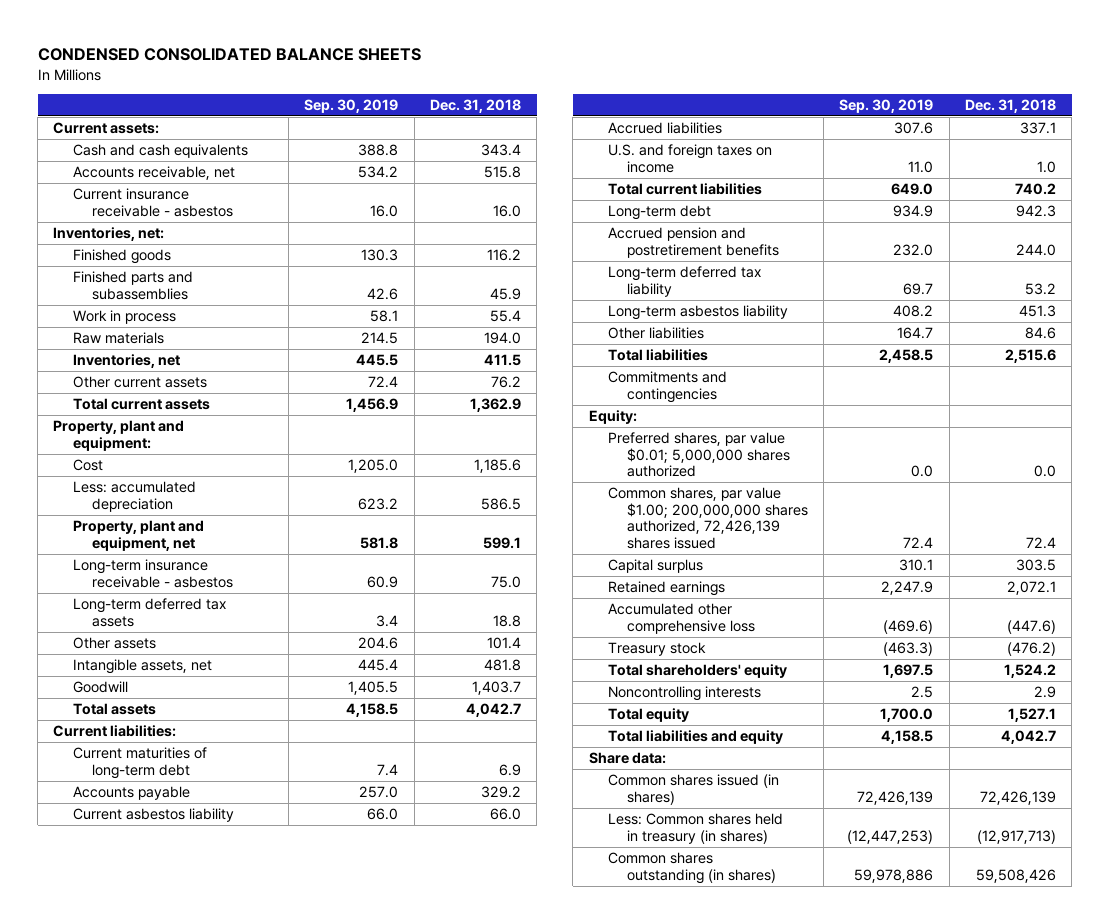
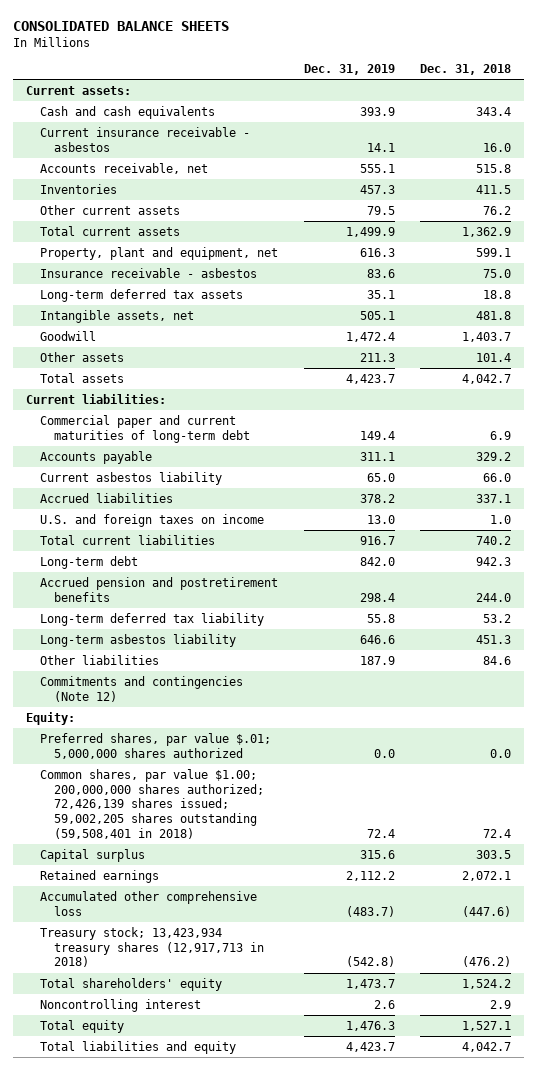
[37,48,421,62] CONDENSED CONSOLIDATED BALANCE SHEETS -> [13,21,230,32] CONSOLIDATED BALANCE SHEETS
[304,99,399,114] Sep. 30, 2019 -> none
none -> [303,64,395,76] Dec. 31, 2019
[53,227,165,242] Inventories, net: -> none
[72,249,171,265] Finished goods -> none
[72,271,193,300] Finished parts and subassemblies -> none
[72,310,176,325] Work in process -> none
[72,332,164,345] Raw materials -> none
[72,166,235,181] Accounts receivable, net -> [40,162,209,174] Accounts receivable, net
[72,354,180,369] Inventories, net -> [40,183,118,194] Inventories
[53,420,185,451] Property, plant and equipment: -> none
[72,459,103,472] Cost -> none
[72,481,196,512] Less: accumulated depreciation -> none
[72,559,233,588] Long-term insurance receivable - asbestos -> [40,267,258,278] Insurance receivable - asbestos
[72,637,156,650] Other assets -> [40,351,125,362] Other assets
[72,747,207,779] Current maturities of long-term debt -> [40,414,251,443] Commercial paper and current maturities of long-term debt
[607,349,708,362] Total liabilities -> none
[607,371,727,403] Commitments and contingencies -> [40,675,244,702] Commitments and contingencies (Note 12)
[607,432,790,478] Preferred shares, par value $0.01; 5,000,000 shares authorized -> [40,732,272,759] Preferred shares, par value $.01; 5,000,000 shares authorized
[607,487,808,550] Common shares, par value $1.00; 200,000,000 shares authorized, 72,426,139 shares issued -> [40,768,265,839] Common shares, par value $1.00; 200,000,000 shares authorized; 72,426,139 shares issued; 59,002,205 shares outstanding (59,508,401 in 2018)
[607,642,706,657] Treasury stock -> [40,926,265,968] Treasury stock; 13,423,934 treasury shares (12,917,713 in 2018)
[607,686,761,702] Noncontrolling interests -> [40,998,202,1012] Noncontrolling interest
[588,752,666,765] Share data: -> none
[607,774,779,805] Common shares issued (in shares) -> none
[607,813,783,844] Less: Common shares held in treasury (in shares) -> none
[607,852,776,884] Common shares outstanding (in shares) -> none

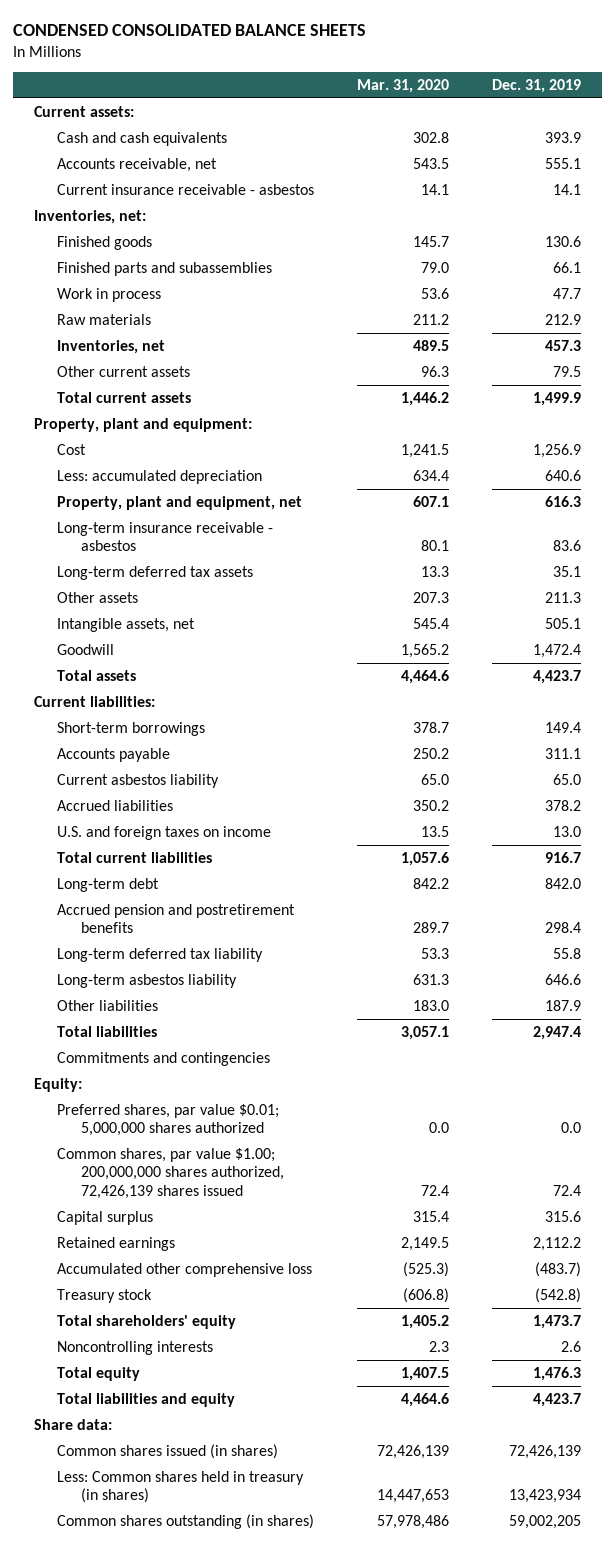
[13,21,230,32] CONSOLIDATED BALANCE SHEETS -> [12,24,366,37] CONDENSED CONSOLIDATED BALANCE SHEETS
[420,64,512,76] Dec. 31, 2018 -> none
none -> [357,79,450,94] Mar. 31, 2020
[40,126,251,152] Current insurance receivable - asbestos -> [57,183,315,195] Current insurance receivable - asbestos
none -> [33,209,146,224] Inventories, net:
none -> [57,235,153,250] Finished goods
none -> [57,261,273,276] Finished parts and subassemblies
none -> [57,287,162,302] Work in process
none -> [57,313,152,325] Raw materials
[40,183,118,194] Inventories -> [57,339,166,354] Inventories, net
none -> [33,417,252,432] Property, plant and equipment:
none -> [57,443,87,455] Cost
none -> [57,469,263,484] Less: accumulated depreciation
[40,267,258,278] Insurance receivable - asbestos -> [57,521,274,552] Long-term insurance receivable - asbestos
[40,351,125,362] Other assets -> [57,591,139,603] Other assets
[40,414,251,443] Commercial paper and current maturities of long-term debt -> [57,721,206,736] Short-term borrowings
none -> [57,1025,158,1037] Total liabilities
[40,675,244,702] Commitments and contingencies (Note 12) -> [57,1051,271,1066] Commitments and contingencies
[40,732,272,759] Preferred shares, par value $.01; 5,000,000 shares authorized -> [57,1103,280,1137] Preferred shares, par value $0.01; 5,000,000 shares authorized
[40,768,265,839] Common shares, par value $1.00; 200,000,000 shares authorized; 72,426,139 shares issued; 59,002,205 shares outstanding (59,508,401 in 2018) -> [57,1147,285,1199] Common shares, par value $1.00; 200,000,000 shares authorized, 72,426,139 shares issued
[40,926,265,968] Treasury stock; 13,423,934 treasury shares (12,917,713 in 2018) -> [57,1288,153,1303] Treasury stock
[40,998,202,1012] Noncontrolling interest -> [57,1340,214,1355] Noncontrolling interests
none -> [33,1418,112,1430] Share data:
none -> [57,1443,279,1459] Common shares issued (in shares)
none -> [57,1470,305,1504] Less: Common shares held in treasury (in shares)
none -> [57,1513,315,1529] Common shares outstanding (in shares)

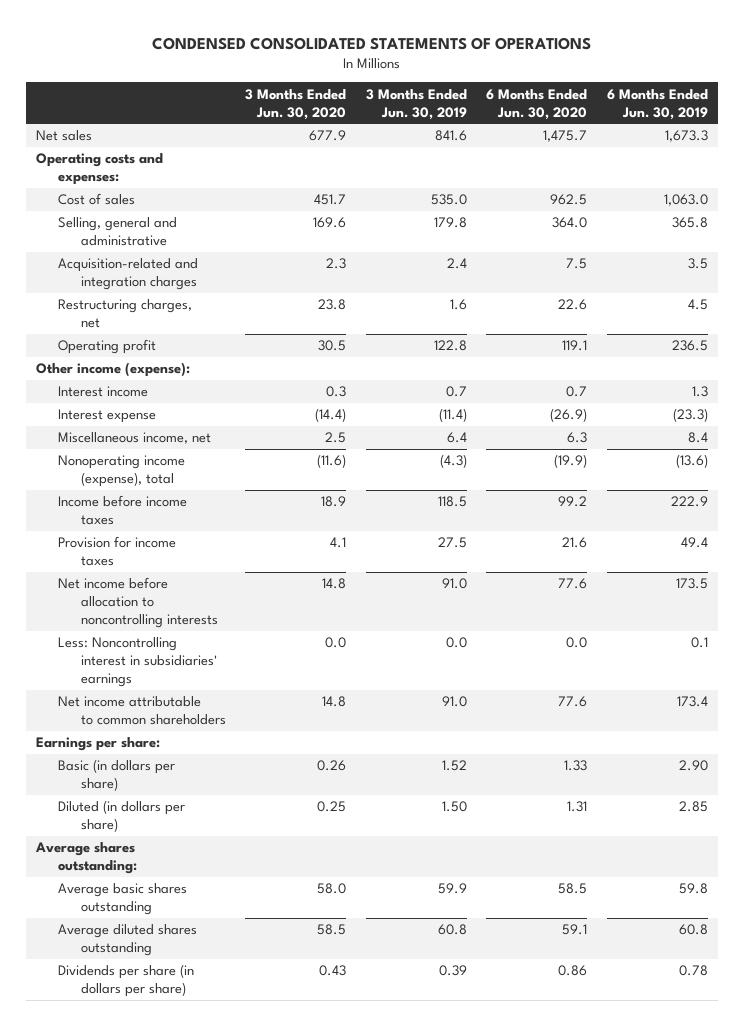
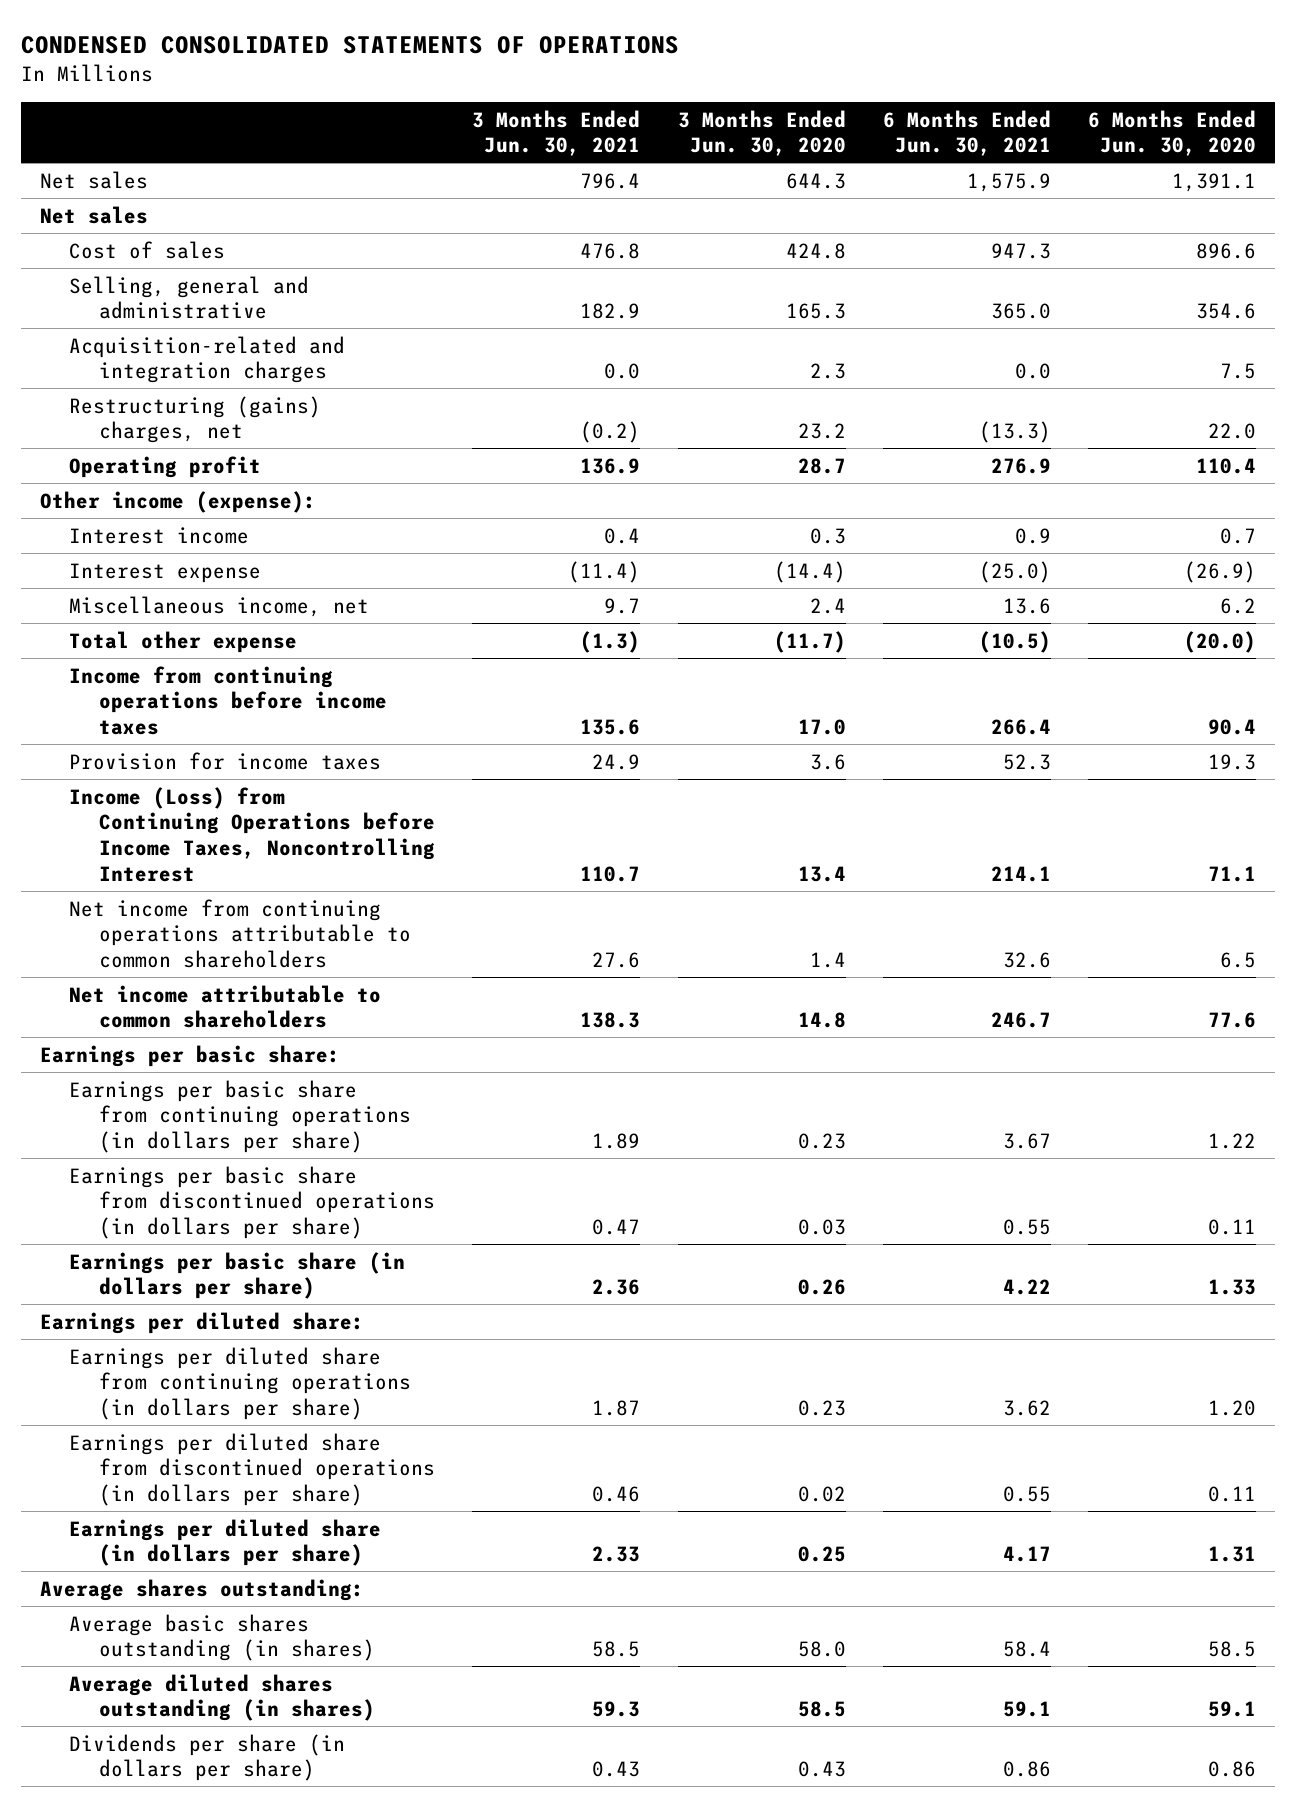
[365,88,467,120] 3 Months Ended Jun. 30, 2019 -> none
[607,88,709,120] 6 Months Ended Jun. 30, 2019 -> none
none -> [472,109,641,157] 3 Months Ended Jun. 30, 2021
none -> [882,109,1051,157] 6 Months Ended Jun. 30, 2021
[309,130,347,142] 677.9 -> [785,172,846,189] 644.3
[543,130,588,143] 1,475.7 -> [1172,172,1257,192] 1,391.1
[35,153,163,186] Operating costs and expenses: -> [39,205,148,224] Net sales
[314,194,347,206] 451.7 -> [785,242,846,259] 424.8
[550,194,588,206] 962.5 -> [1196,242,1257,259] 896.6
[313,217,347,229] 169.6 -> [785,303,846,320] 165.3
[552,217,588,229] 364.0 -> [1196,303,1257,320] 354.6
[58,299,193,329] Restructuring charges, net -> [69,395,322,444] Restructuring (gains) charges, net
[318,299,347,311] 23.8 -> [797,423,846,440] 23.2
[558,299,588,311] 22.6 -> [1208,423,1257,440] 22.0
[318,340,347,352] 30.5 -> [797,457,846,474] 28.7
[562,340,588,352] 119.1 -> [1196,457,1257,474] 110.4
[58,577,218,629] Net income before allocation to noncontrolling interests -> none
[58,637,217,688] Less: Noncontrolling interest in subsidiaries' earnings -> none
[325,432,347,444] 2.5 -> [809,597,846,614] 2.4
[567,432,588,444] 6.3 -> [1220,597,1257,614] 6.2
[58,455,186,488] Nonoperating income (expense), total -> [69,630,298,653] Total other expense
[317,454,347,469] (11.6) -> [773,630,846,653] (11.7)
[554,454,588,469] (19.9) -> [1184,630,1257,653] (20.0)
[58,495,188,526] Income before income taxes -> [69,665,388,735] Income from continuing operations before income taxes
[321,496,347,508] 18.9 -> [797,718,846,735] 17.0
[558,496,588,508] 99.2 -> [1208,718,1257,735] 90.4
[330,537,347,549] 4.1 -> [809,753,846,770] 3.6
[562,537,588,549] 21.6 -> [1208,753,1257,770] 19.3
none -> [69,786,436,882] Income (Loss) from Continuing Operations before Income Taxes, Noncontrolling Interest
none -> [69,898,412,968] Net income from continuing operations attributable to common shareholders
[35,737,160,752] Earnings per share: -> [39,1044,340,1067] Earnings per basic share:
none -> [69,1079,412,1153] Earnings per basic share from continuing operations (in dollars per share)
none -> [69,1165,436,1239] Earnings per basic share from discontinued operations (in dollars per share)
[58,759,176,792] Basic (in dollars per share) -> [69,1251,406,1300] Earnings per basic share (in dollars per share)
none -> [39,1311,364,1334] Earnings per diluted share:
none -> [69,1346,412,1420] Earnings per diluted share from continuing operations (in dollars per share)
none -> [69,1432,436,1506] Earnings per diluted share from discontinued operations (in dollars per share)
[58,800,186,833] Diluted (in dollars per share) -> [69,1518,382,1567] Earnings per diluted share (in dollars per share)
[58,883,188,916] Average basic shares outstanding -> [69,1613,376,1662] Average basic shares outstanding (in shares)
[58,924,198,957] Average diluted shares outstanding -> [69,1673,376,1722] Average diluted shares outstanding (in shares)

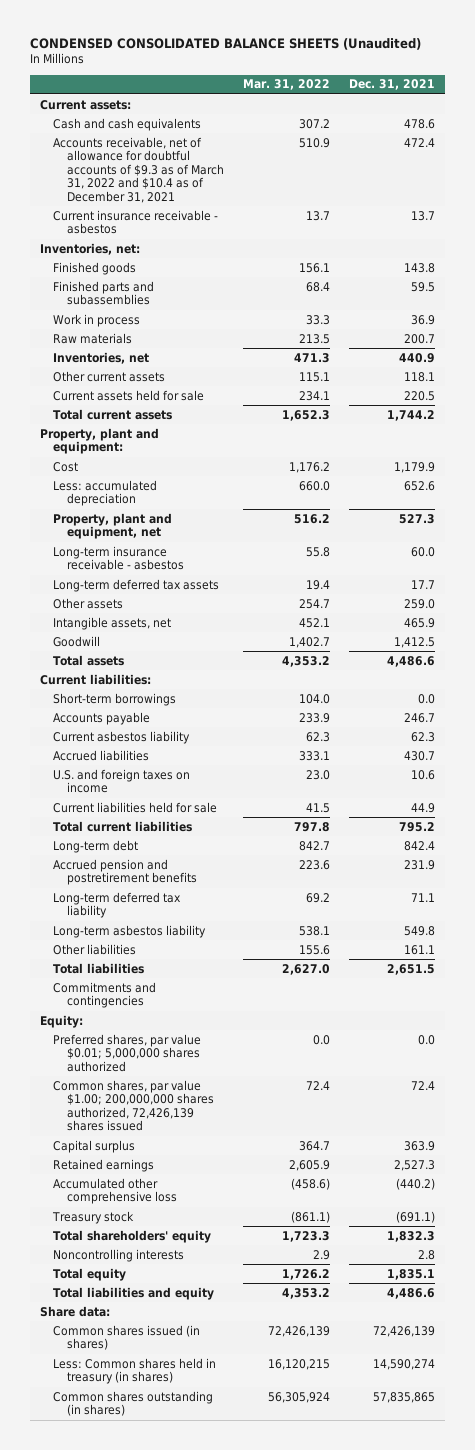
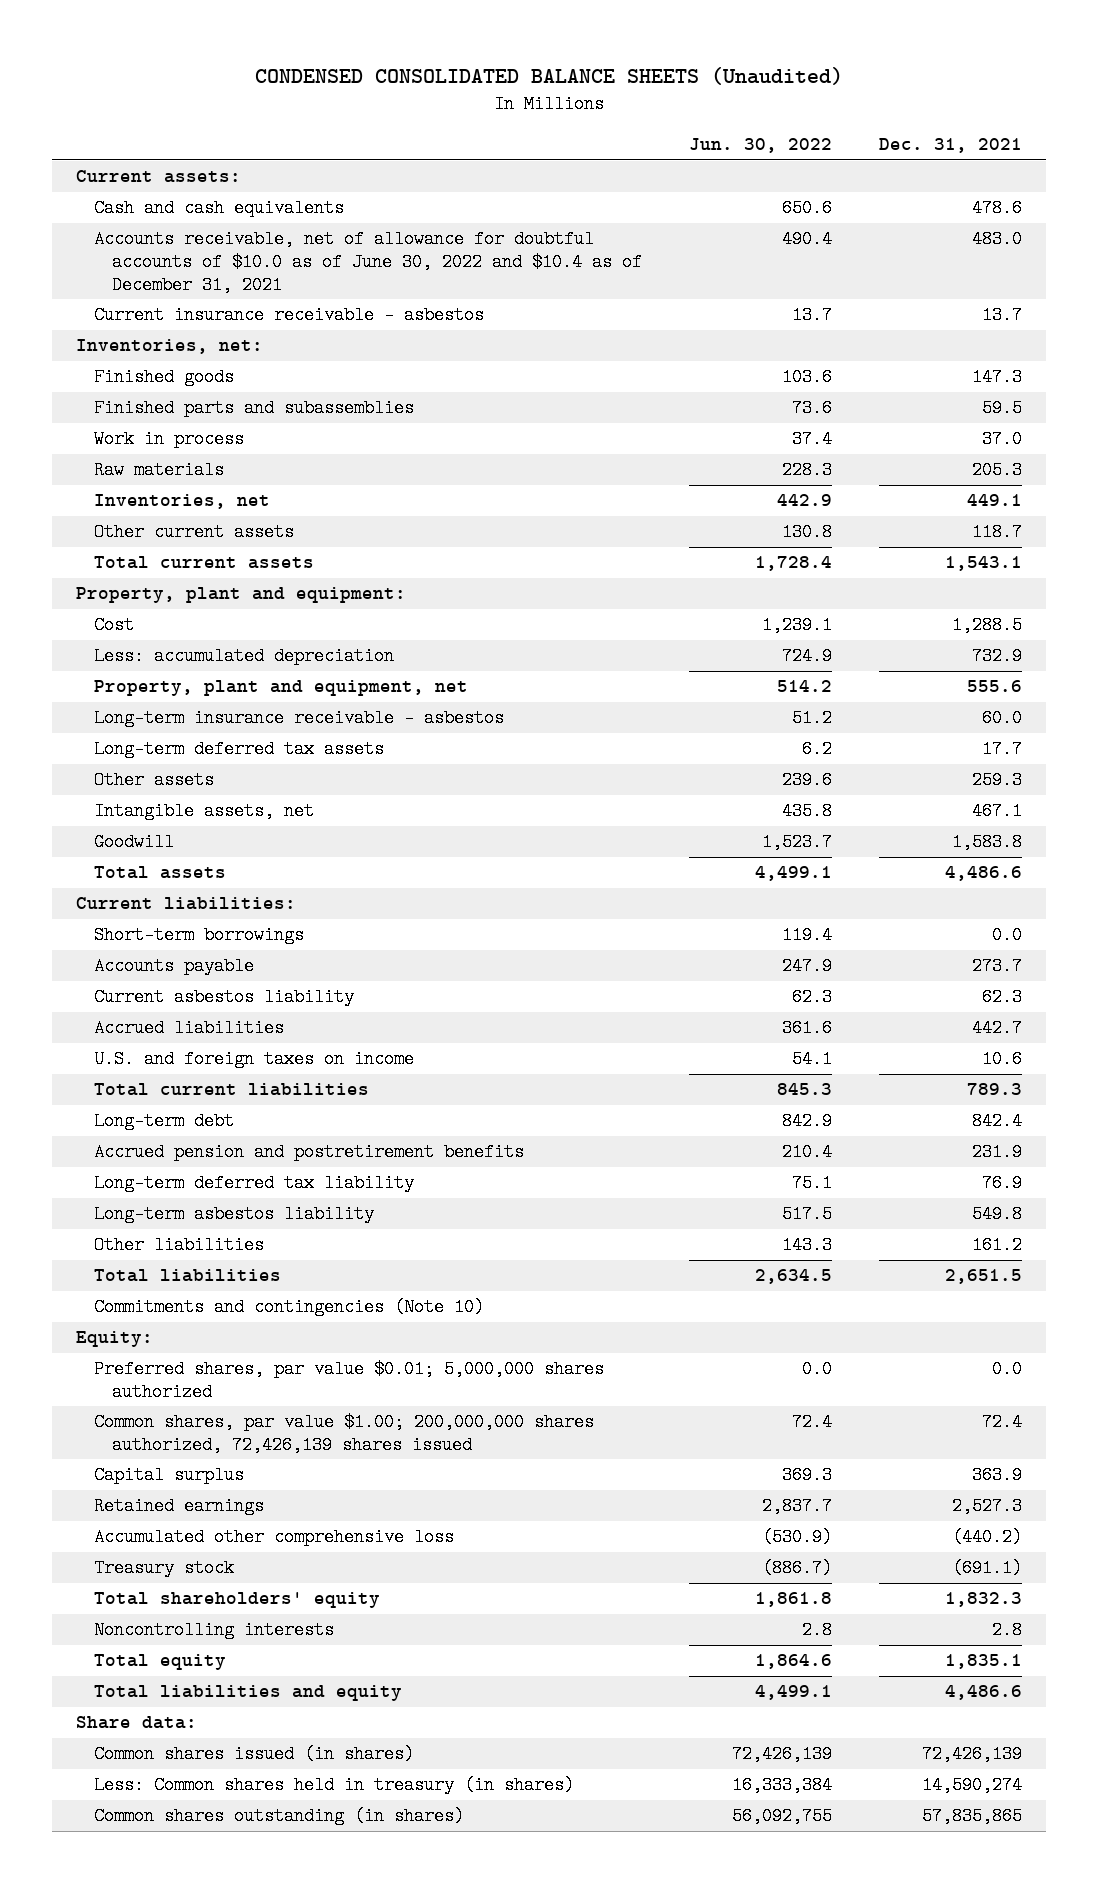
[243,79,331,91] Mar. 31, 2022 -> none
none -> [689,138,833,154] Jun. 30, 2022
[53,136,224,204] Accounts receivable, net of allowance for doubtful accounts of $9.3 as of March 31, 2022 and $10.4 as of December 31, 2021 -> [93,230,642,294] Accounts receivable, net of allowance for doubtful accounts of $10.0 as of June 30, 2022 and $10.4 as of December 31, 2021
[404,137,436,147] 472.4 -> [972,230,1023,249] 483.0
[404,262,436,273] 143.8 -> [972,368,1023,387] 147.3
[53,389,205,401] Current assets held for sale -> none
[411,314,436,325] 36.9 -> [982,430,1023,449] 37.0
[404,333,436,344] 200.7 -> [972,461,1023,480] 205.3
[399,352,436,363] 440.9 -> [967,494,1023,507] 449.1
[404,371,436,382] 118.1 -> [972,523,1023,542] 118.7
[387,409,436,421] 1,744.2 -> [945,556,1023,572] 1,543.1
[394,461,436,473] 1,179.9 -> [952,616,1023,635] 1,288.5
[404,480,436,491] 652.6 -> [972,647,1023,666] 732.9
[399,513,436,524] 527.3 -> [967,680,1023,693] 555.6
[404,598,436,609] 259.0 -> [972,771,1023,790] 259.3
[404,617,436,628] 465.9 -> [972,802,1023,821] 467.1
[394,636,436,648] 1,412.5 -> [952,833,1023,852] 1,583.8
[404,712,436,723] 246.7 -> [972,957,1023,976] 273.7
[404,750,436,761] 430.7 -> [972,1019,1023,1038] 442.7
[53,801,218,813] Current liabilities held for sale -> none
[399,821,436,832] 795.2 -> [967,1083,1023,1096] 789.3
[411,892,436,902] 71.1 -> [982,1174,1023,1193] 76.9
[404,944,436,955] 161.1 -> [972,1236,1023,1255] 161.2
[53,981,157,1009] Commitments and contingencies -> [93,1298,484,1317] Commitments and contingencies (Note 10)

